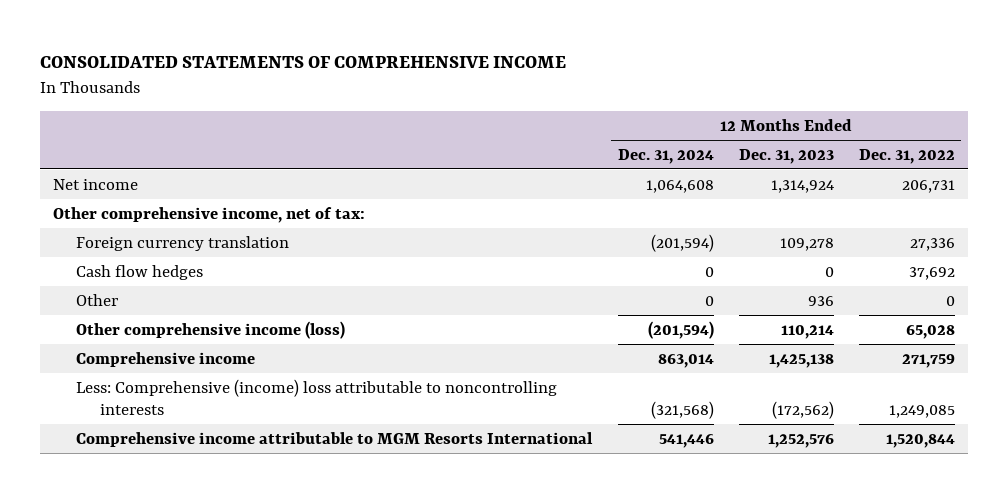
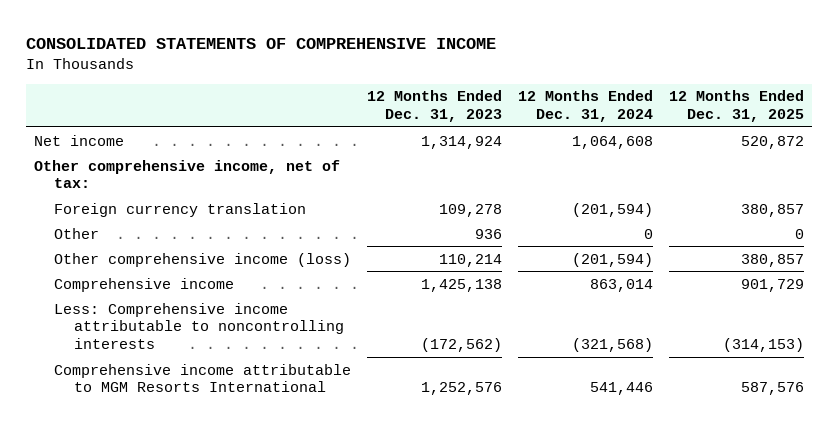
[859,148,956,164] Dec. 31, 2022 -> none
none -> [668,90,804,123] 12 Months Ended Dec. 31, 2025
[76,264,204,280] Cash flow hedges -> none
[76,378,558,415] Less: Comprehensive (income) loss attributable to noncontrolling interests -> [54,302,345,350] Less: Comprehensive income attributable to noncontrolling interests

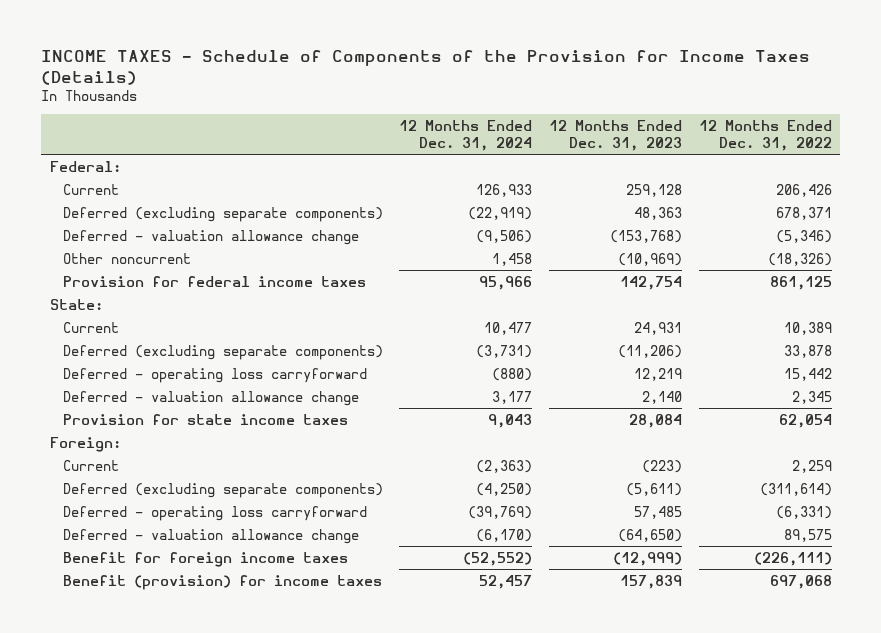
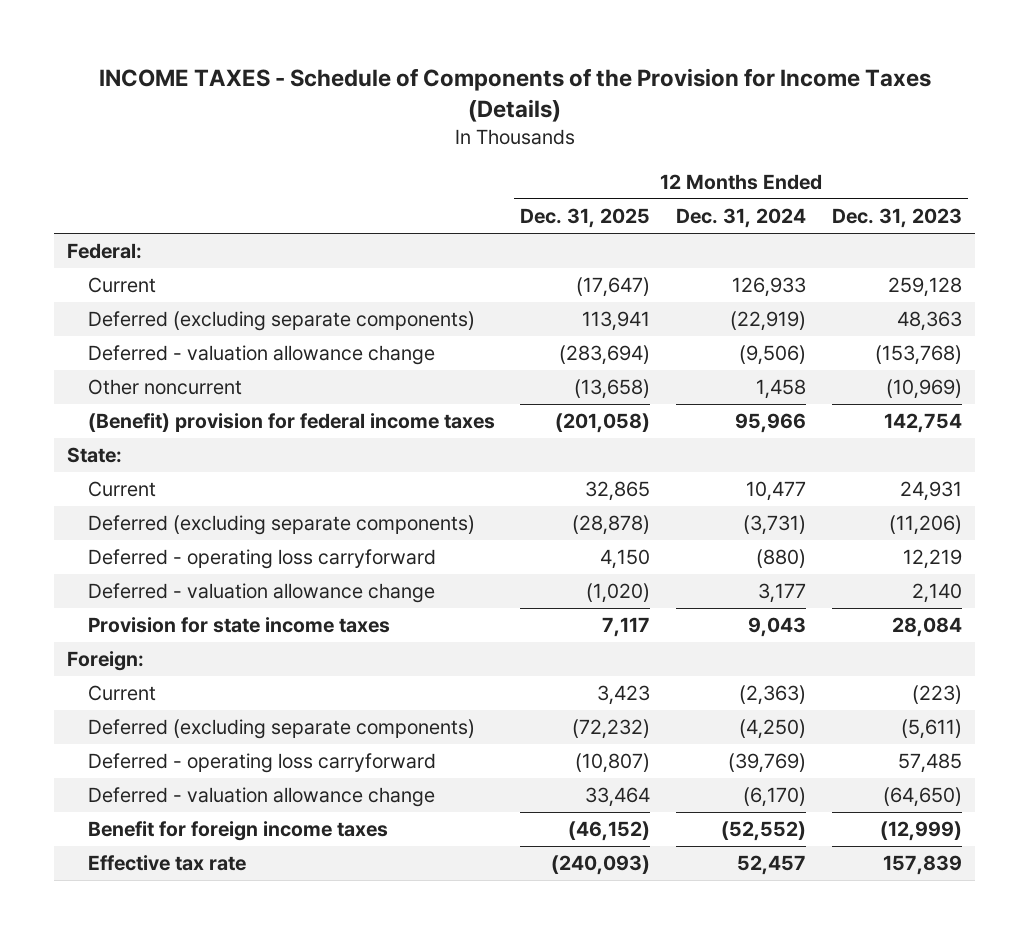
[698,119,832,151] 12 Months Ended Dec. 31, 2022 -> none
none -> [520,208,651,229] Dec. 31, 2025
[62,275,366,287] Provision for federal income taxes -> [87,413,495,433] (Benefit) provision for federal income taxes
[62,574,382,590] Benefit (provision) for income taxes -> [87,855,246,872] Effective tax rate

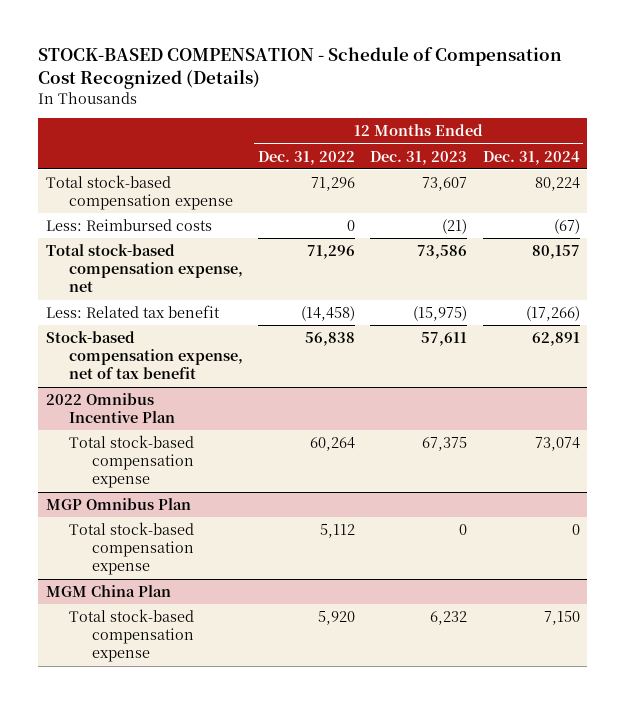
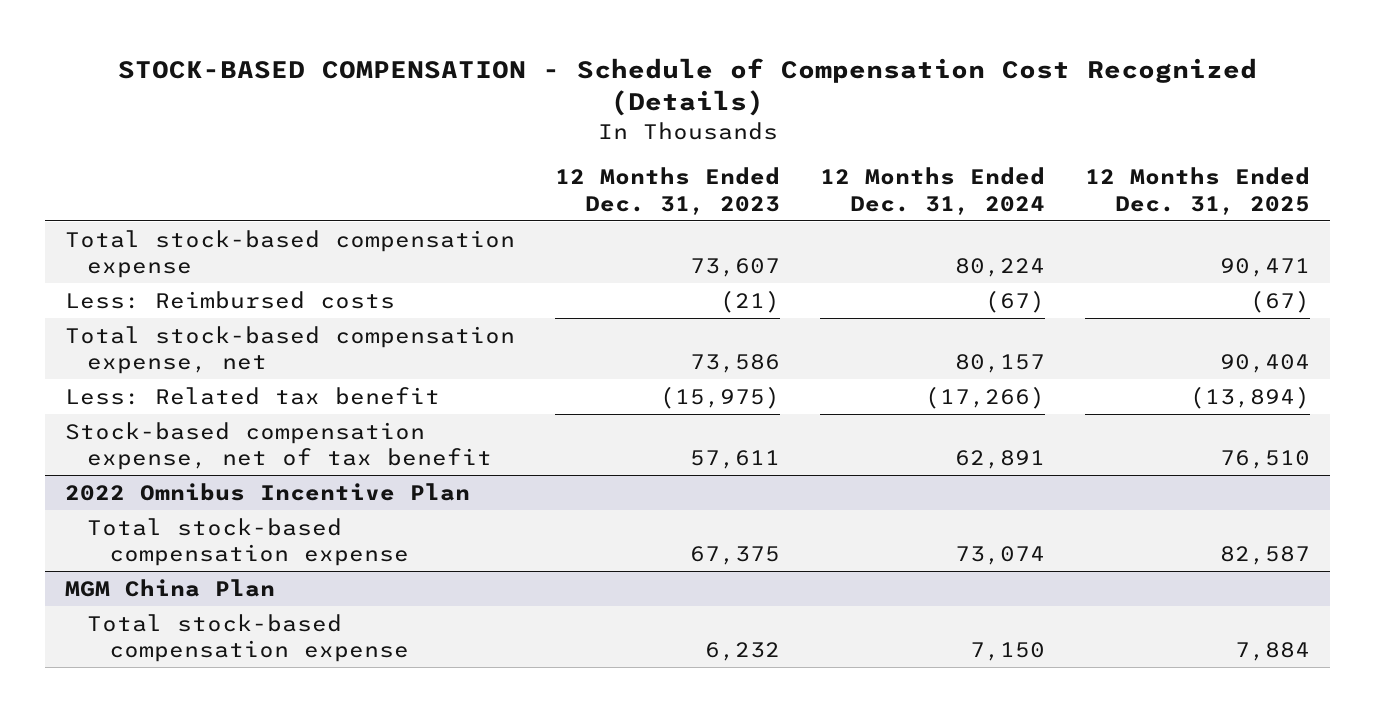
[258,150,356,165] Dec. 31, 2022 -> none
none -> [1085,167,1311,215] 12 Months Ended Dec. 31, 2025
[45,497,191,510] MGP Omnibus Plan -> none
[68,521,194,576] Total stock-based compensation expense -> none

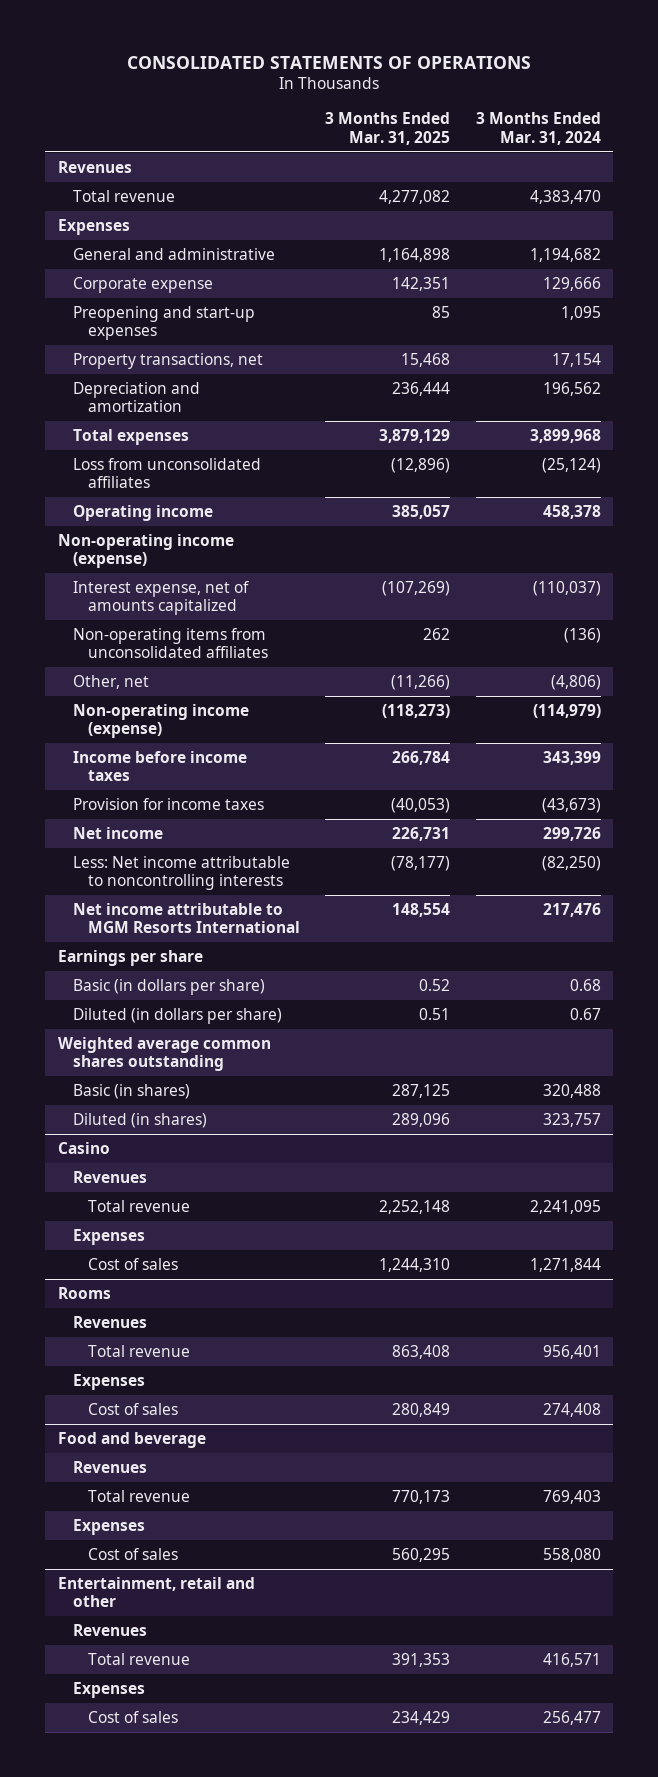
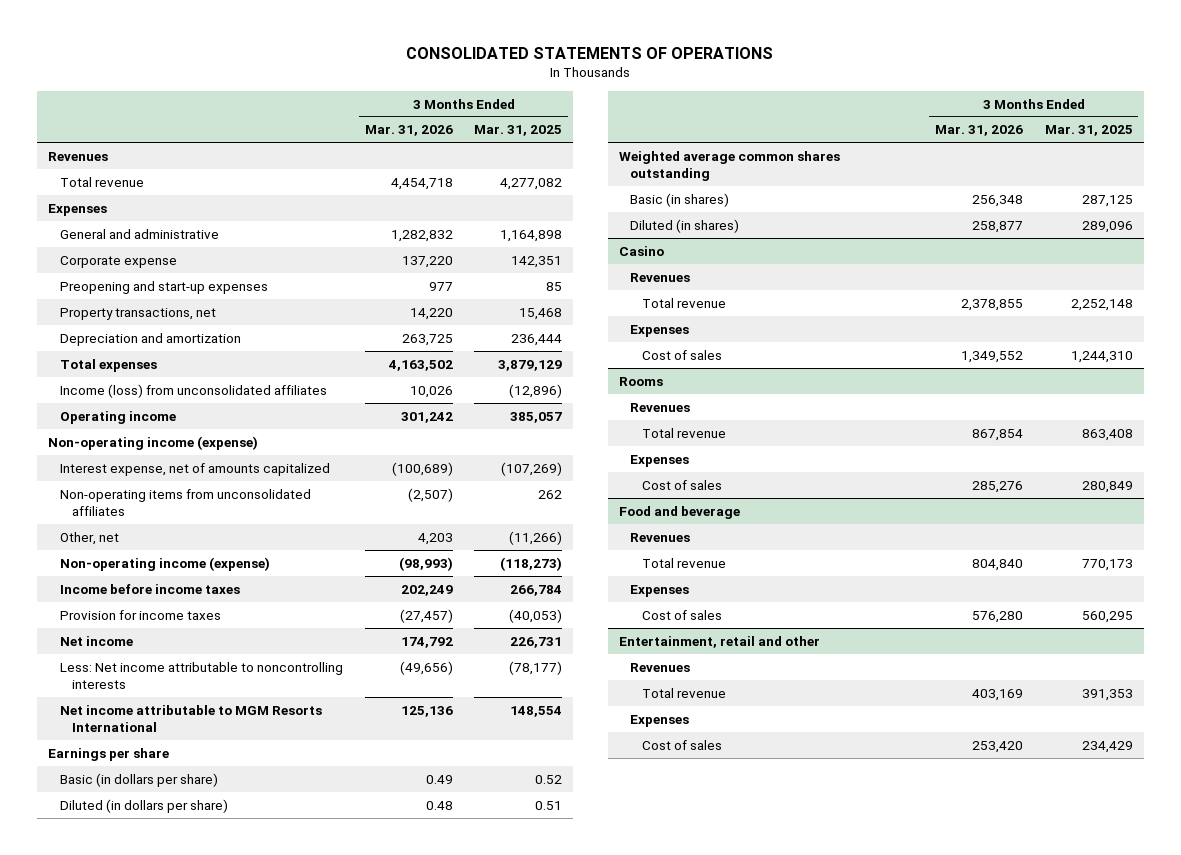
[475,112,601,146] 3 Months Ended Mar. 31, 2024 -> none
none -> [364,125,453,137] Mar. 31, 2026
[72,457,261,489] Loss from unconsolidated affiliates -> [59,383,327,398] Income (loss) from unconsolidated affiliates

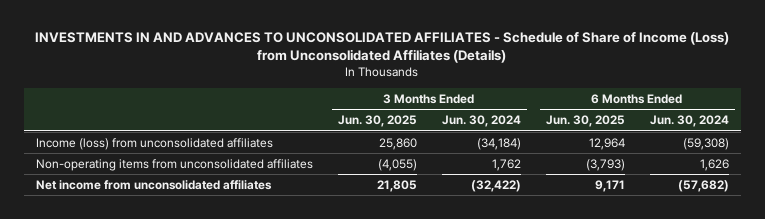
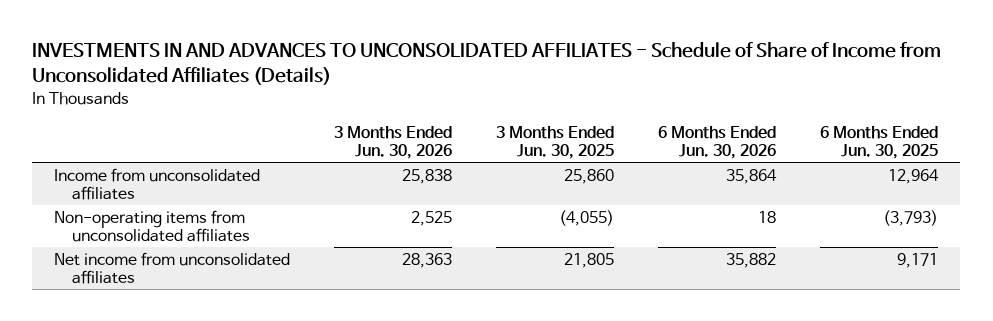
[35,31,730,64] INVESTMENTS IN AND ADVANCES TO UNCONSOLIDATED AFFILIATES - Schedule of Share of Income (Loss) from Unconsolidated Affiliates (Details) -> [32,42,942,86] INVESTMENTS IN AND ADVANCES TO UNCONSOLIDATED AFFILIATES - Schedule of Share of Income from Unconsolidated Affiliates (Details)
[441,115,521,128] Jun. 30, 2024 -> none
[649,115,729,128] Jun. 30, 2024 -> none
none -> [334,125,453,160] 3 Months Ended Jun. 30, 2026
none -> [658,125,777,160] 6 Months Ended Jun. 30, 2026
[36,137,274,150] Income (loss) from unconsolidated affiliates -> [54,167,261,201] Income from unconsolidated affiliates

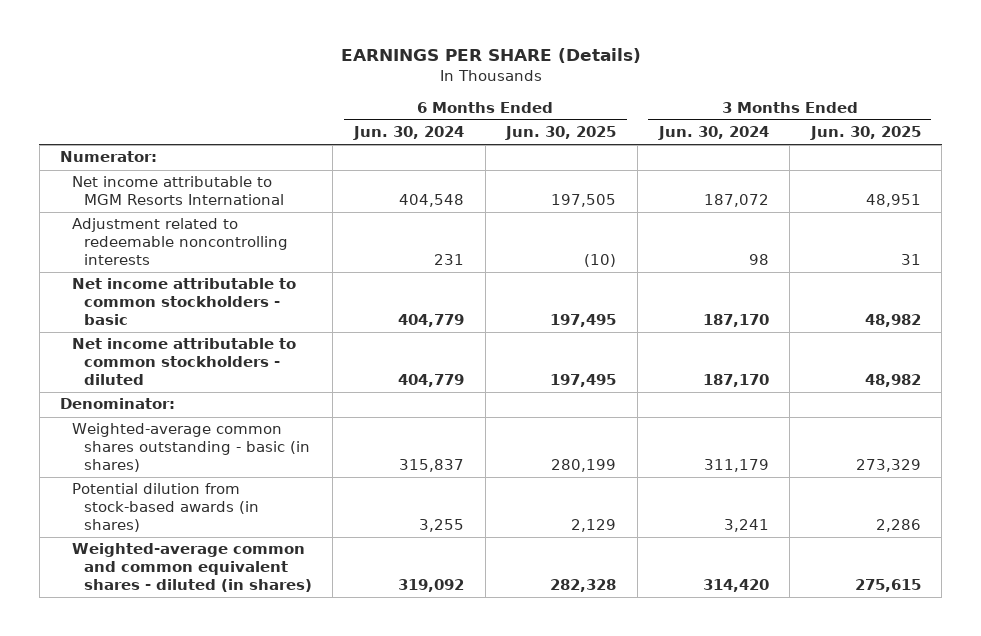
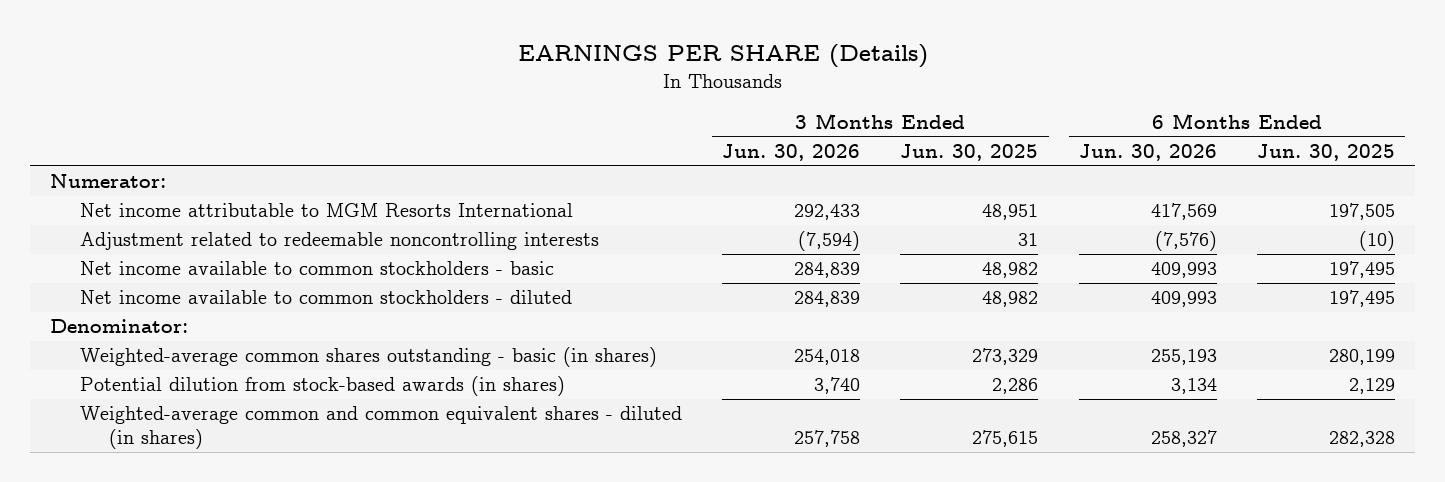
[353,126,465,141] Jun. 30, 2024 -> none
[657,126,769,141] Jun. 30, 2024 -> none
none -> [722,144,861,162] Jun. 30, 2026
none -> [1078,144,1217,162] Jun. 30, 2026
[72,278,297,326] Net income attributable to common stockholders - basic -> [79,261,554,276] Net income available to common stockholders - basic
[72,338,297,386] Net income attributable to common stockholders - diluted -> [79,290,572,305] Net income available to common stockholders - diluted

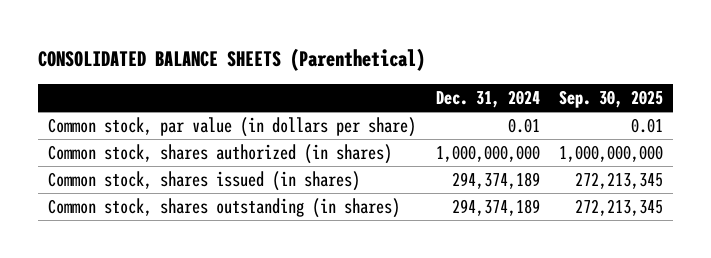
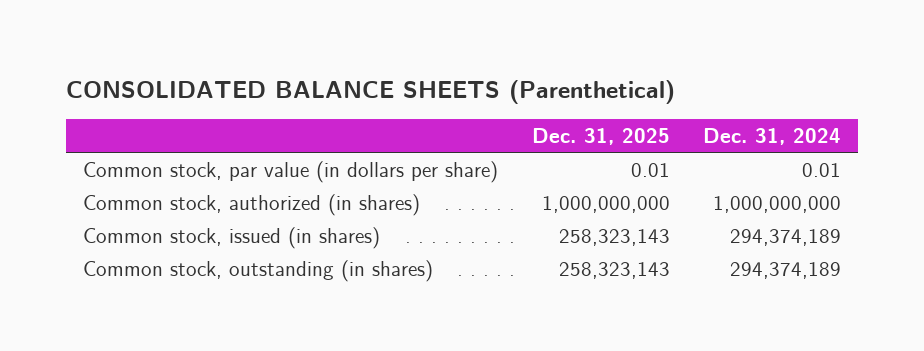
[559,90,664,109] Sep. 30, 2025 -> none
none -> [531,128,670,146] Dec. 31, 2025
[47,143,392,164] Common stock, shares authorized (in shares) -> [83,193,421,216] Common stock, authorized (in shares)
[47,170,360,191] Common stock, shares issued (in shares) -> [83,226,381,249] Common stock, issued (in shares)
[47,197,400,218] Common stock, shares outstanding (in shares) -> [83,259,434,282] Common stock, outstanding (in shares)

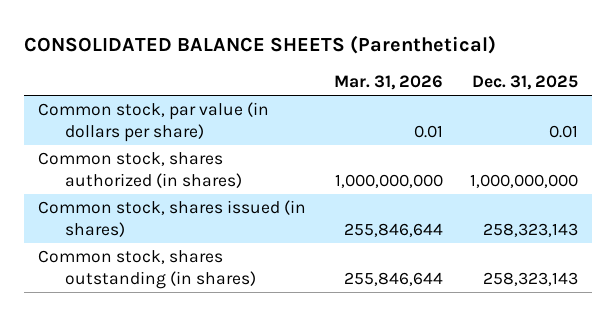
[703,128,842,146] Dec. 31, 2024 -> none
none -> [333,75,443,91] Mar. 31, 2026
[83,193,421,216] Common stock, authorized (in shares) -> [37,152,242,188] Common stock, shares authorized (in shares)
[83,226,381,249] Common stock, issued (in shares) -> [37,200,306,237] Common stock, shares issued (in shares)
[83,259,434,282] Common stock, outstanding (in shares) -> [37,250,256,289] Common stock, shares outstanding (in shares)

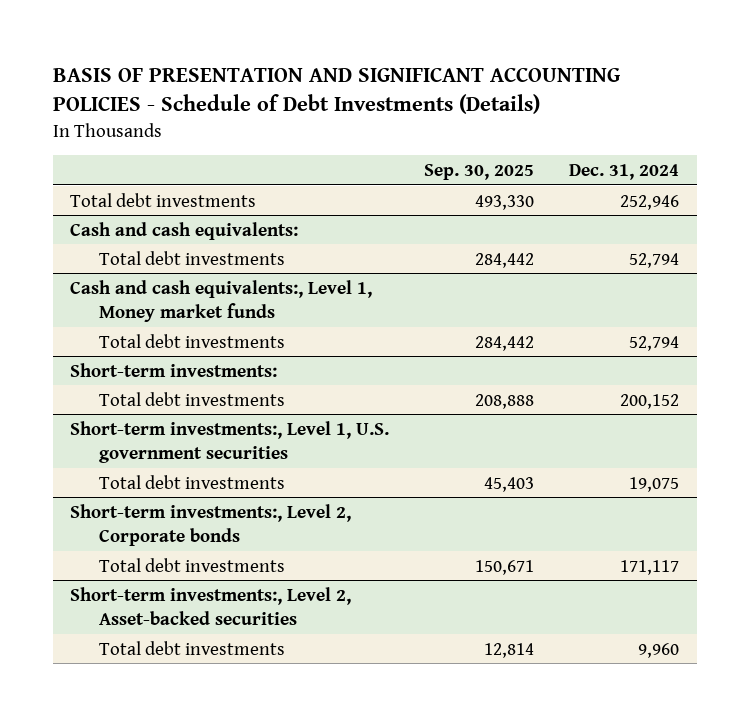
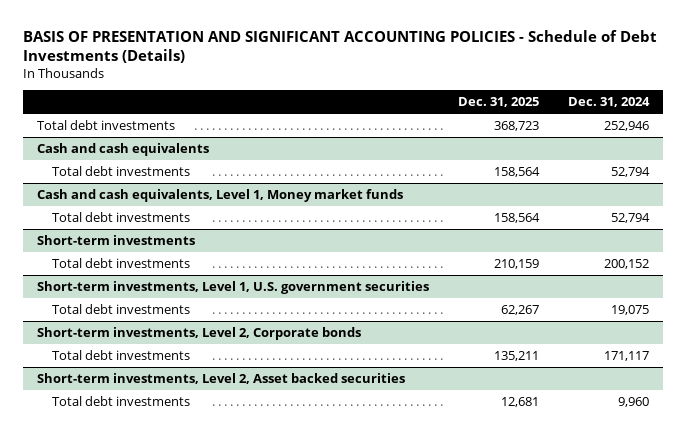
[424,163,535,180] Sep. 30, 2025 -> none
none -> [457,97,539,108] Dec. 31, 2025
[70,221,299,240] Cash and cash equivalents: -> [36,142,209,156] Cash and cash equivalents
[70,279,373,322] Cash and cash equivalents:, Level 1, Money market funds -> [36,188,403,202] Cash and cash equivalents, Level 1, Money market funds
[70,362,278,377] Short-term investments: -> [36,234,195,245] Short-term investments
[70,420,390,463] Short-term investments:, Level 1, U.S. government securities -> [36,280,429,294] Short-term investments, Level 1, U.S. government securities
[70,503,352,546] Short-term investments:, Level 2, Corporate bonds -> [36,326,361,340] Short-term investments, Level 2, Corporate bonds
[70,586,352,625] Short-term investments:, Level 2, Asset-backed securities -> [36,372,405,384] Short-term investments, Level 2, Asset backed securities

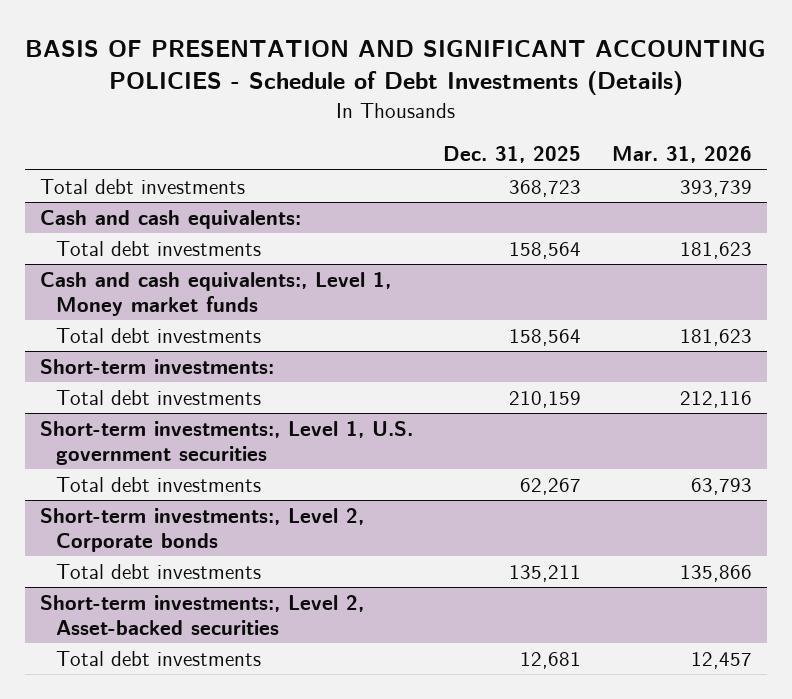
[567,97,650,108] Dec. 31, 2024 -> none
none -> [612,146,753,164] Mar. 31, 2026
[36,142,209,156] Cash and cash equivalents -> [39,210,301,230] Cash and cash equivalents:
[36,188,403,202] Cash and cash equivalents, Level 1, Money market funds -> [39,272,391,316] Cash and cash equivalents:, Level 1, Money market funds
[36,234,195,245] Short-term investments -> [39,359,274,375] Short-term investments:
[36,280,429,294] Short-term investments, Level 1, U.S. government securities -> [39,421,413,465] Short-term investments:, Level 1, U.S. government securities
[36,326,361,340] Short-term investments, Level 2, Corporate bonds -> [39,508,364,552] Short-term investments:, Level 2, Corporate bonds
[36,372,405,384] Short-term investments, Level 2, Asset backed securities -> [39,595,364,635] Short-term investments:, Level 2, Asset-backed securities

